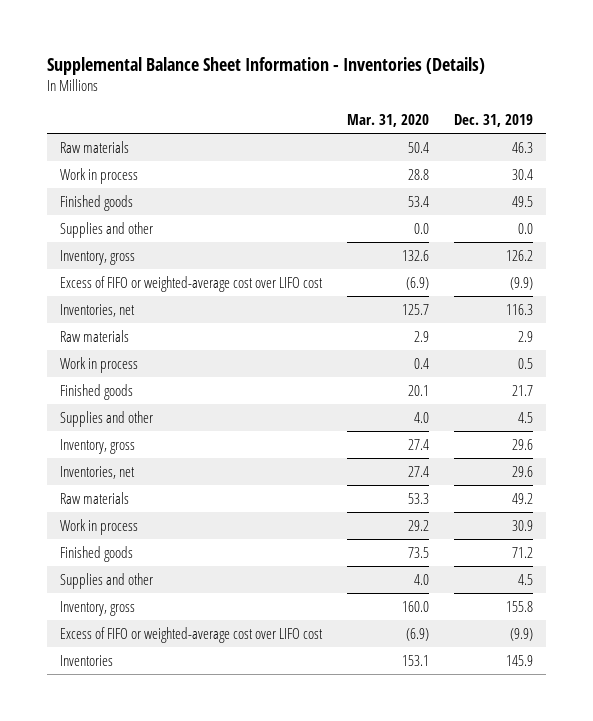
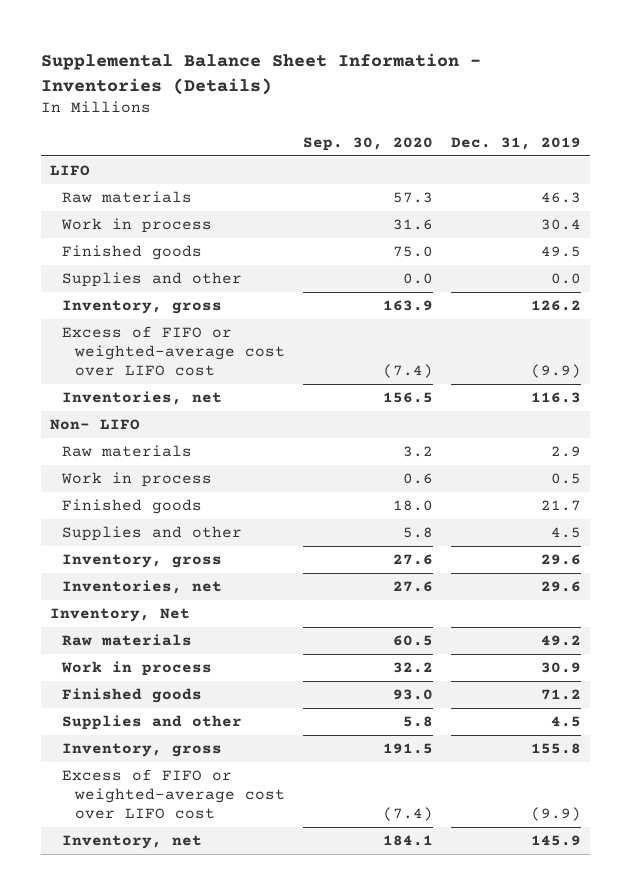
[347,114,430,128] Mar. 31, 2020 -> none
none -> [302,136,433,151] Sep. 30, 2020
none -> [50,165,91,177] LIFO
none -> [50,419,141,431] Non- LIFO
none -> [50,608,191,623] Inventory, Net
[59,654,113,666] Inventories -> [62,835,203,850] Inventory, net

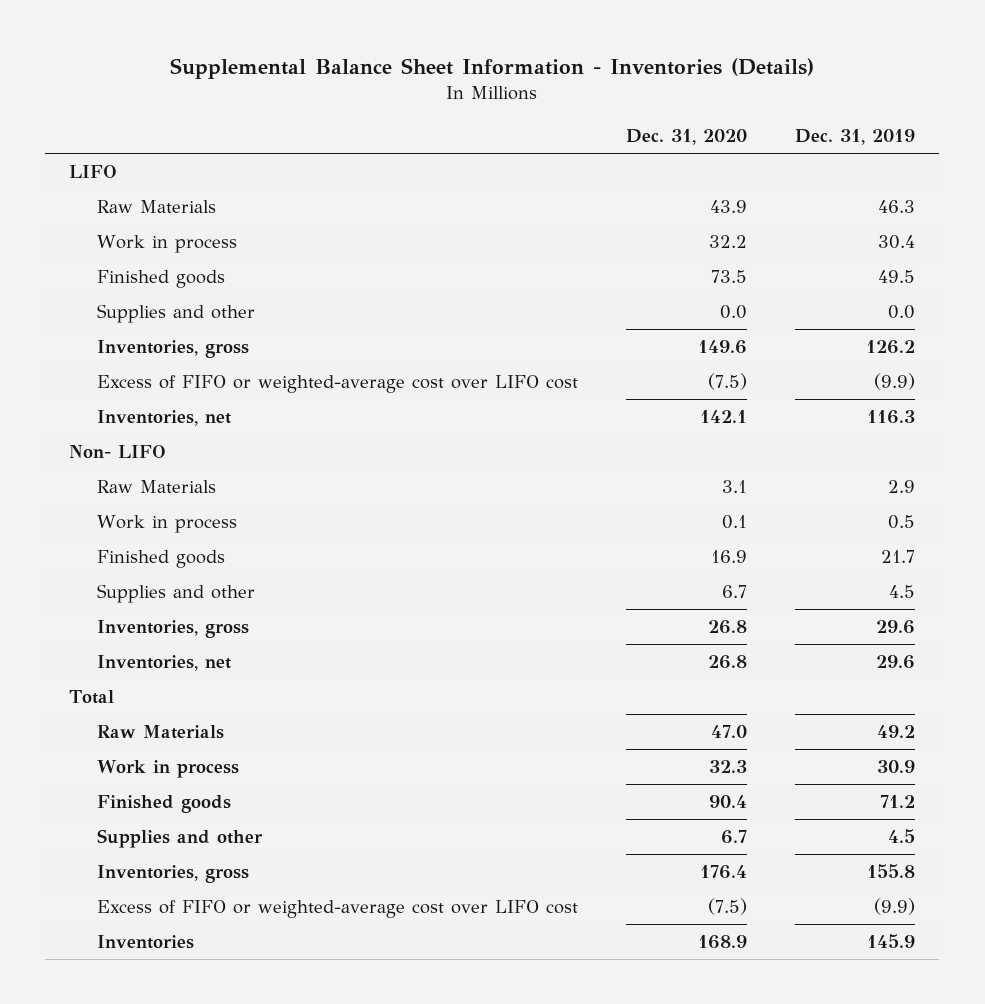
[302,136,433,151] Sep. 30, 2020 -> none
none -> [626,128,748,145] Dec. 31, 2020
[62,191,193,204] Raw materials -> [96,200,216,214] Raw Materials
[62,300,223,315] Inventory, gross -> [96,340,249,359] Inventories, gross
[62,445,193,458] Raw materials -> [96,480,216,494] Raw Materials
[62,554,223,569] Inventory, gross -> [96,620,249,639] Inventories, gross
[50,608,191,623] Inventory, Net -> [69,690,115,705] Total
[62,634,193,647] Raw materials -> [96,725,224,740] Raw Materials
[62,743,223,758] Inventory, gross -> [96,865,249,884] Inventories, gross
[62,835,203,850] Inventory, net -> [96,935,194,950] Inventories

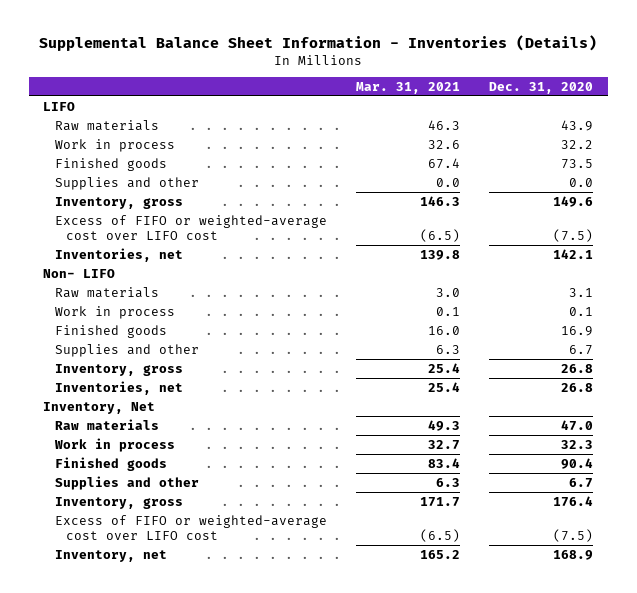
[795,128,916,145] Dec. 31, 2019 -> none
none -> [355,81,460,94] Mar. 31, 2021
[96,200,216,214] Raw Materials -> [54,119,159,131] Raw materials
[96,340,249,359] Inventories, gross -> [54,196,183,209] Inventory, gross
[96,480,216,494] Raw Materials -> [54,286,159,298] Raw materials
[96,620,249,639] Inventories, gross -> [54,363,183,376] Inventory, gross
[69,690,115,705] Total -> [43,401,156,414] Inventory, Net
[96,725,224,740] Raw Materials -> [54,418,159,430] Raw materials
[96,865,249,884] Inventories, gross -> [54,496,183,509] Inventory, gross
[96,935,194,950] Inventories -> [54,549,167,562] Inventory, net

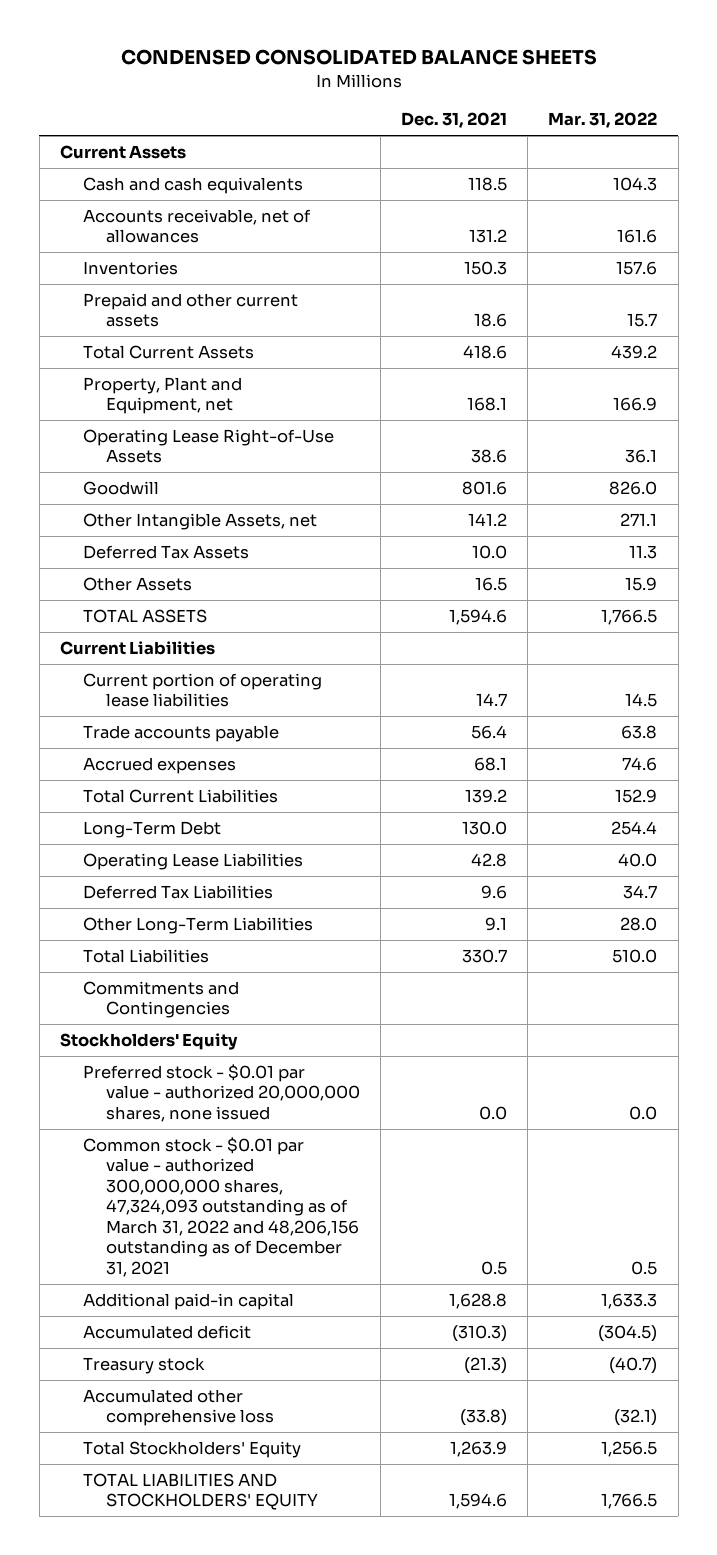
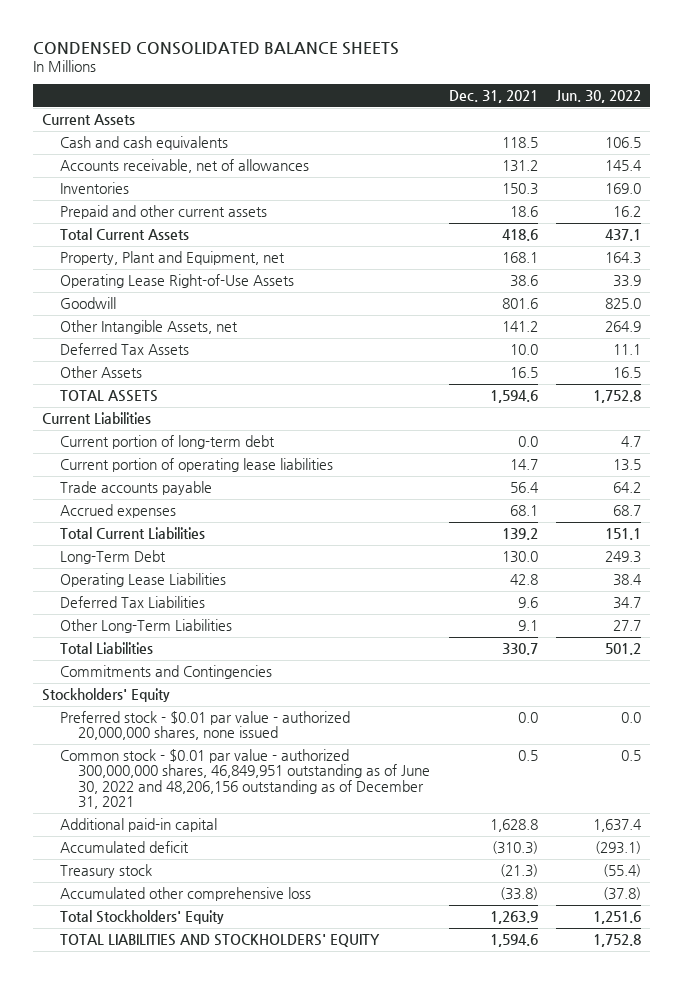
[548,112,658,129] Mar. 31, 2022 -> none
none -> [556,90,642,104] Jun. 30, 2022
none -> [60,434,276,449] Current portion of long-term debt
[82,1137,360,1277] Common stock - $0.01 par value - authorized 300,000,000 shares, 47,324,093 outstanding as of March 31, 2022 and 48,206,156 outstanding as of December 31, 2021 -> [60,748,431,810] Common stock - $0.01 par value - authorized 300,000,000 shares, 46,849,951 outstanding as of June 30, 2022 and 48,206,156 outstanding as of December 31, 2021

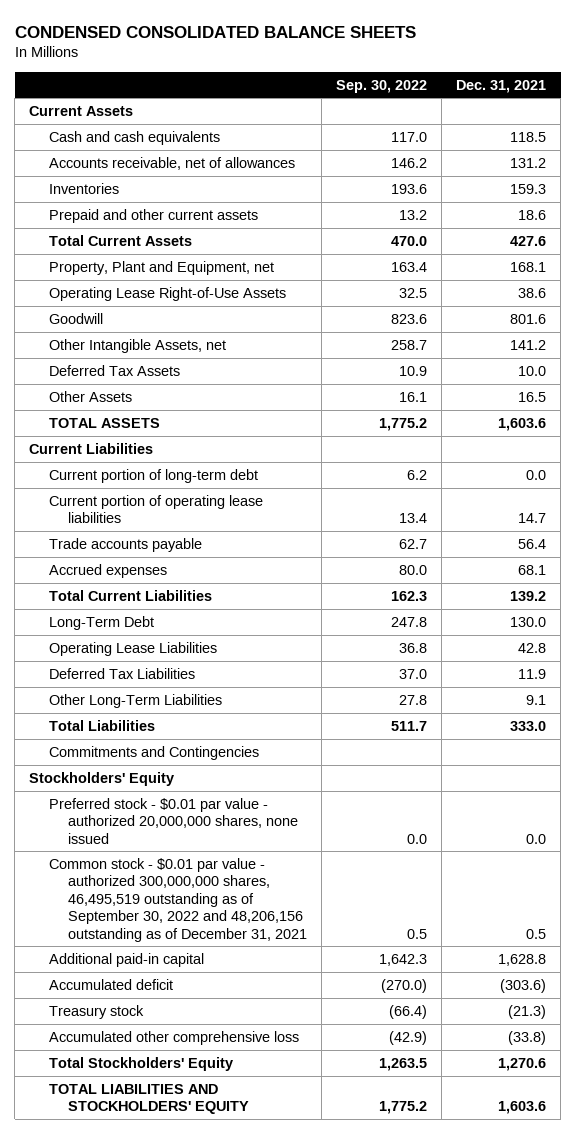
[556,90,642,104] Jun. 30, 2022 -> none
none -> [336,79,428,93] Sep. 30, 2022
[501,182,538,195] 150.3 -> [510,183,547,194] 159.3
[501,228,538,241] 418.6 -> [510,235,547,246] 427.6
[489,389,538,403] 1,594.6 -> [498,417,547,431] 1,603.6
[517,596,538,608] 9.6 -> [518,668,547,679] 11.9
[501,642,538,655] 330.7 -> [510,720,547,731] 333.0
[60,748,431,810] Common stock - $0.01 par value - authorized 300,000,000 shares, 46,849,951 outstanding as of June 30, 2022 and 48,206,156 outstanding as of December 31, 2021 -> [48,857,308,942] Common stock - $0.01 par value - authorized 300,000,000 shares, 46,495,519 outstanding as of September 30, 2022 and 48,206,156 outstanding as of December 31, 2021
[491,840,538,854] (310.3) -> [500,978,547,993] (303.6)
[489,910,538,924] 1,263.9 -> [498,1057,547,1071] 1,270.6
[489,933,538,947] 1,594.6 -> [498,1101,547,1115] 1,603.6

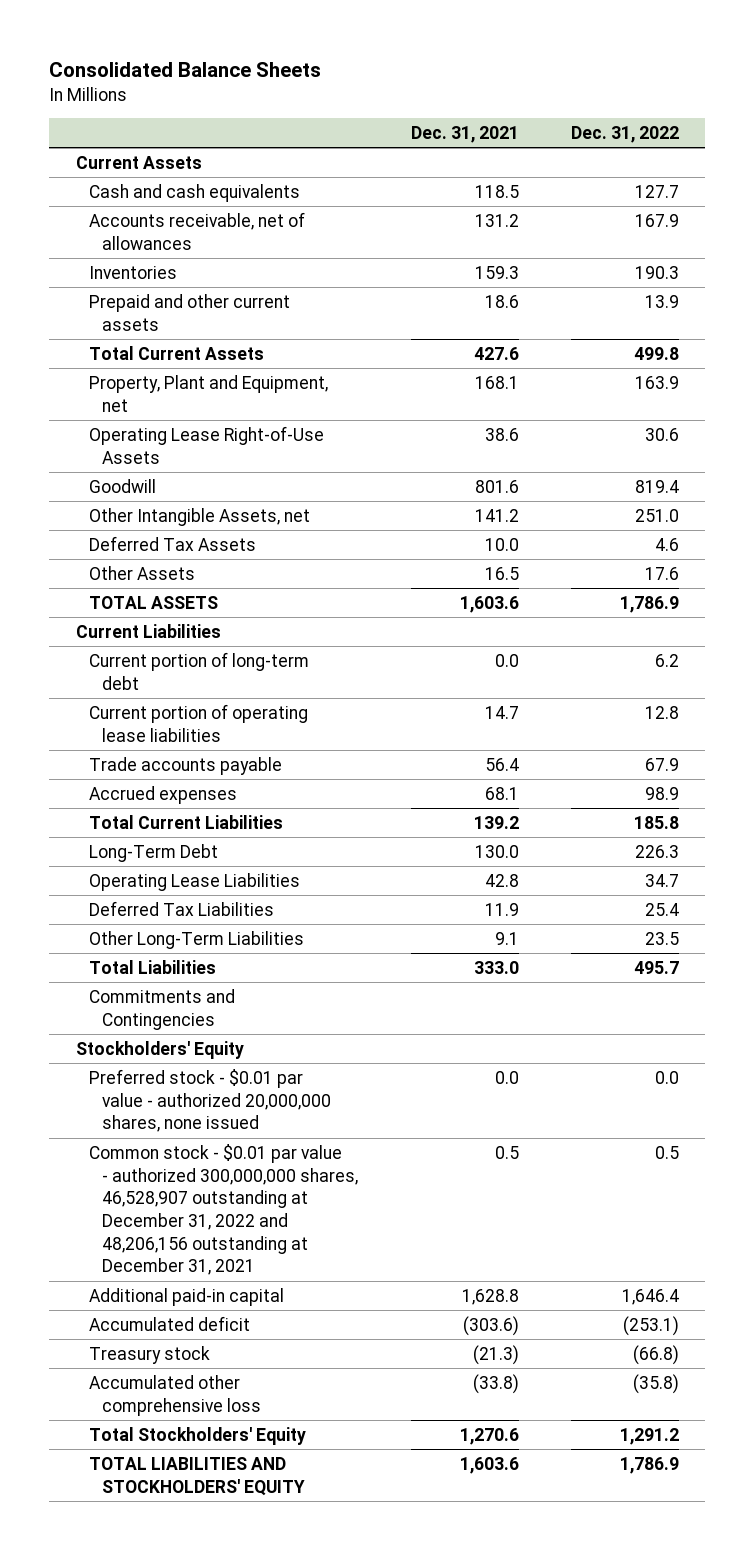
[14,25,416,38] CONDENSED CONSOLIDATED BALANCE SHEETS -> [49,61,322,77] Consolidated Balance Sheets
[336,79,428,93] Sep. 30, 2022 -> none
none -> [570,126,679,144] Dec. 31, 2022
[48,857,308,942] Common stock - $0.01 par value - authorized 300,000,000 shares, 46,495,519 outstanding as of September 30, 2022 and 48,206,156 outstanding as of December 31, 2021 -> [88,1143,359,1276] Common stock - $0.01 par value - authorized 300,000,000 shares, 46,528,907 outstanding at December 31, 2022 and 48,206,156 outstanding at December 31, 2021

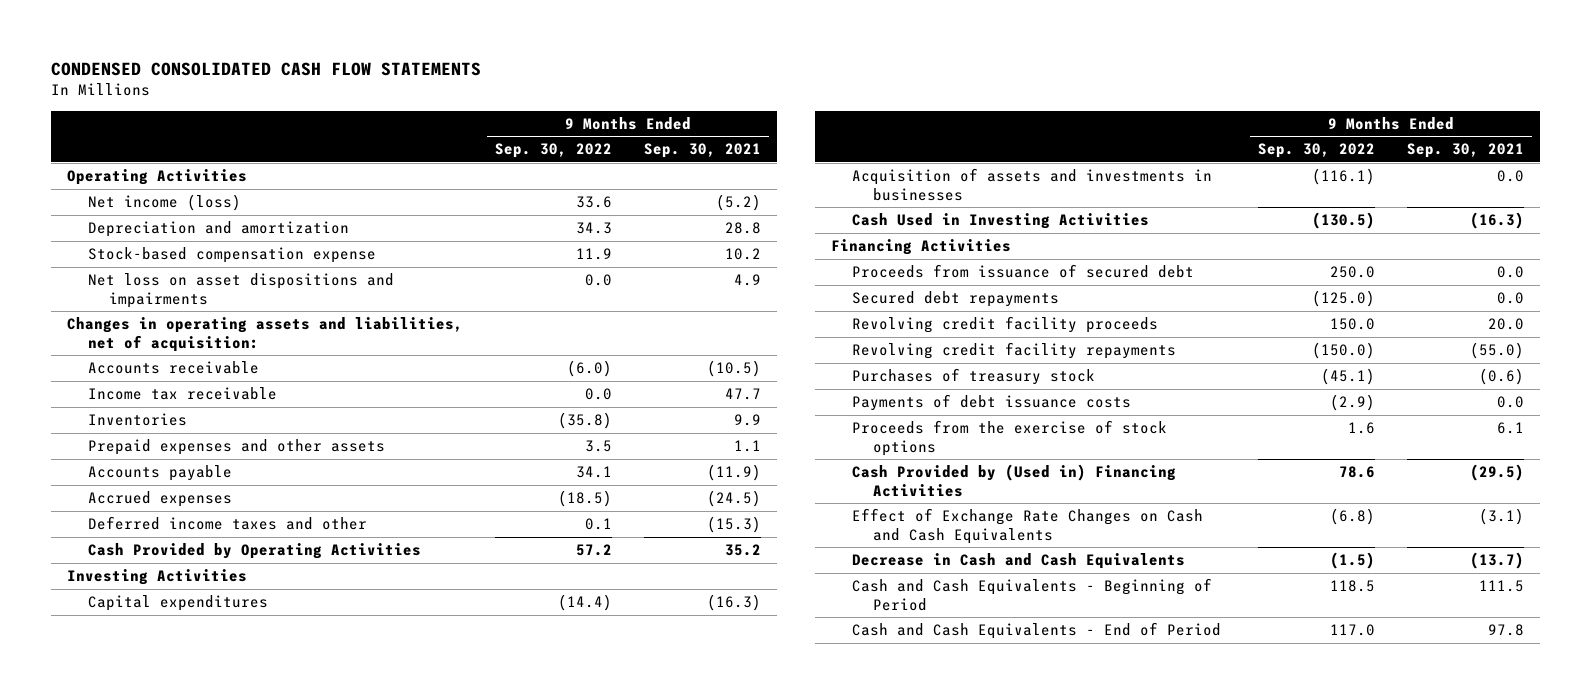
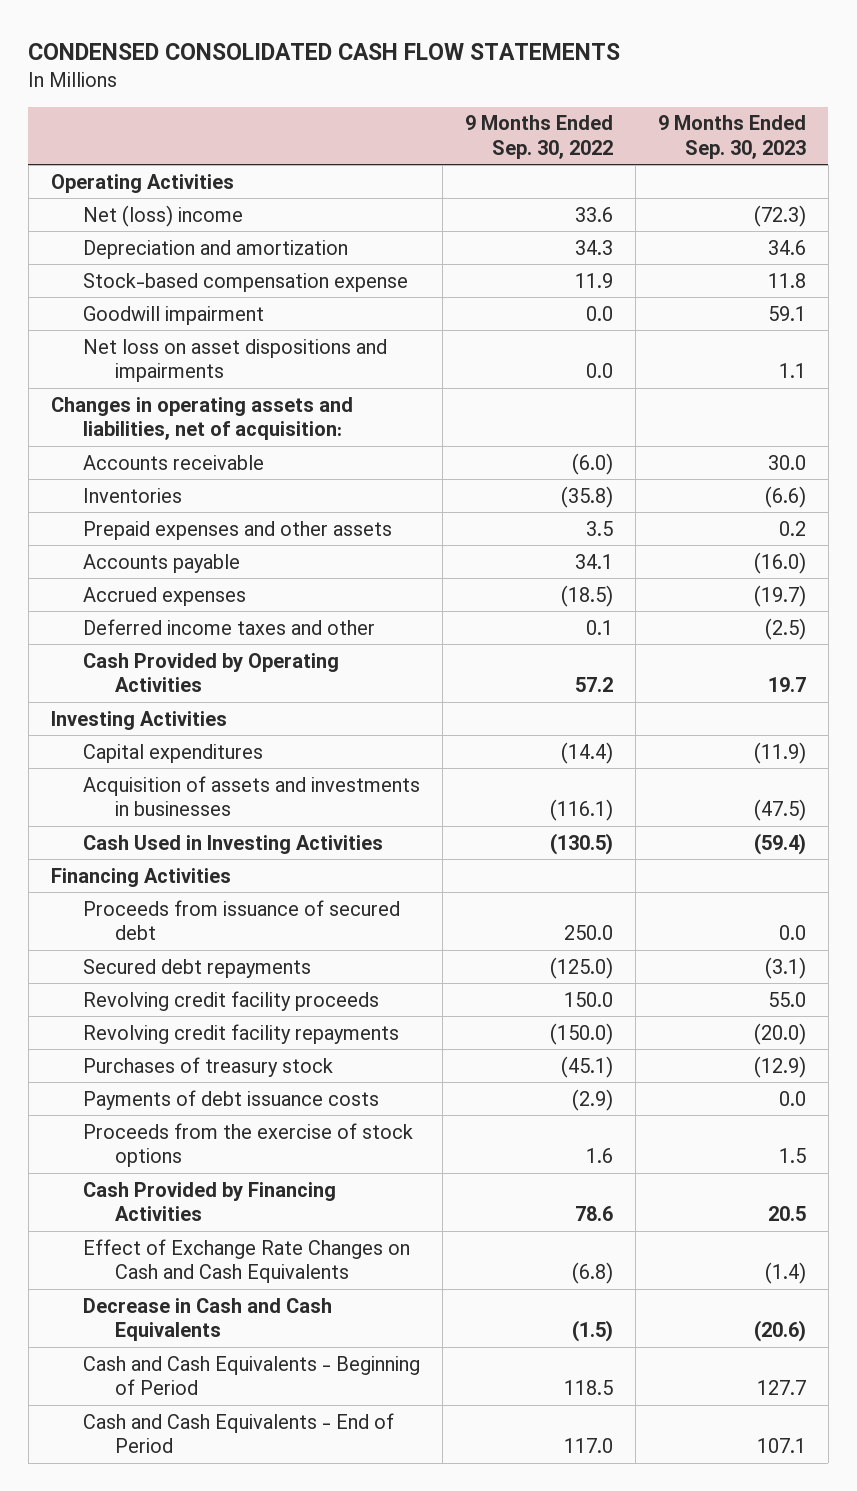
[643,143,761,159] Sep. 30, 2021 -> none
none -> [657,115,806,159] 9 Months Ended Sep. 30, 2023
[88,194,242,212] Net income (loss) -> [82,204,243,227] Net (loss) income
none -> [82,305,264,325] Goodwill impairment
[88,387,278,401] Income tax receivable -> none
[851,464,1176,497] Cash Provided by (Used in) Financing Activities -> [82,1181,336,1222] Cash Provided by Financing Activities

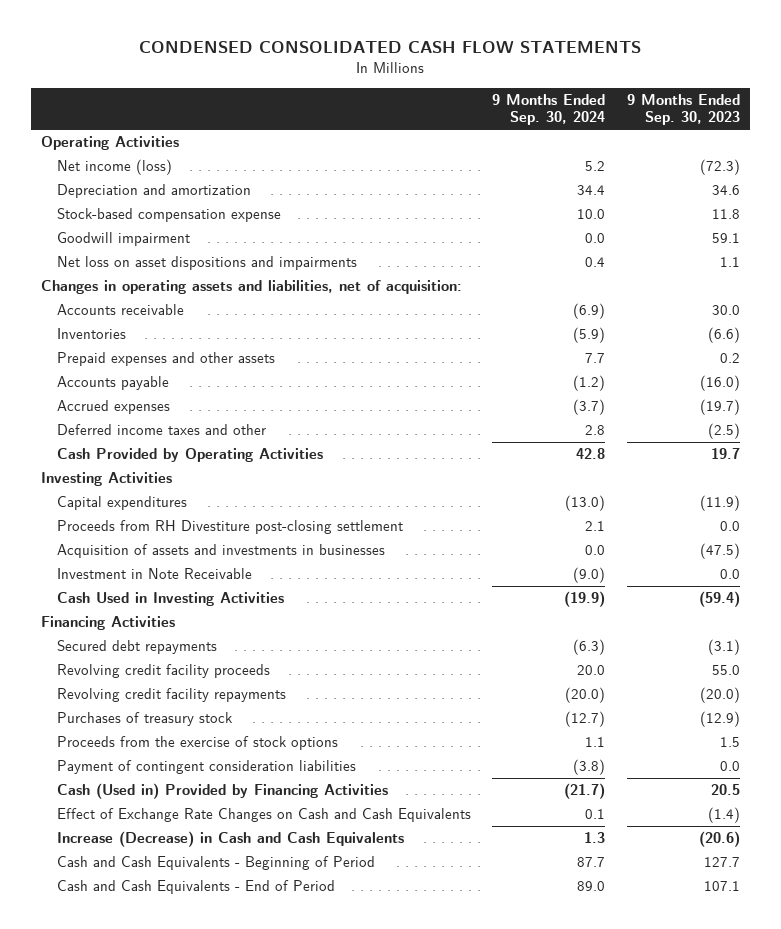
[464,115,613,159] 9 Months Ended Sep. 30, 2022 -> none
none -> [492,93,606,126] 9 Months Ended Sep. 30, 2024
[82,204,243,227] Net (loss) income -> [56,159,172,176] Net income (loss)
none -> [56,520,403,535] Proceeds from RH Divestiture post-closing settlement
none -> [56,568,252,580] Investment in Note Receivable
[82,899,400,941] Proceeds from issuance of secured debt -> none
[82,1089,379,1110] Payments of debt issuance costs -> none
none -> [56,760,356,775] Payment of contingent consideration liabilities
[82,1181,336,1222] Cash Provided by Financing Activities -> [56,783,388,800] Cash (Used in) Provided by Financing Activities
[82,1297,332,1342] Decrease in Cash and Cash Equivalents -> [56,831,404,848] Increase (Decrease) in Cash and Cash Equivalents

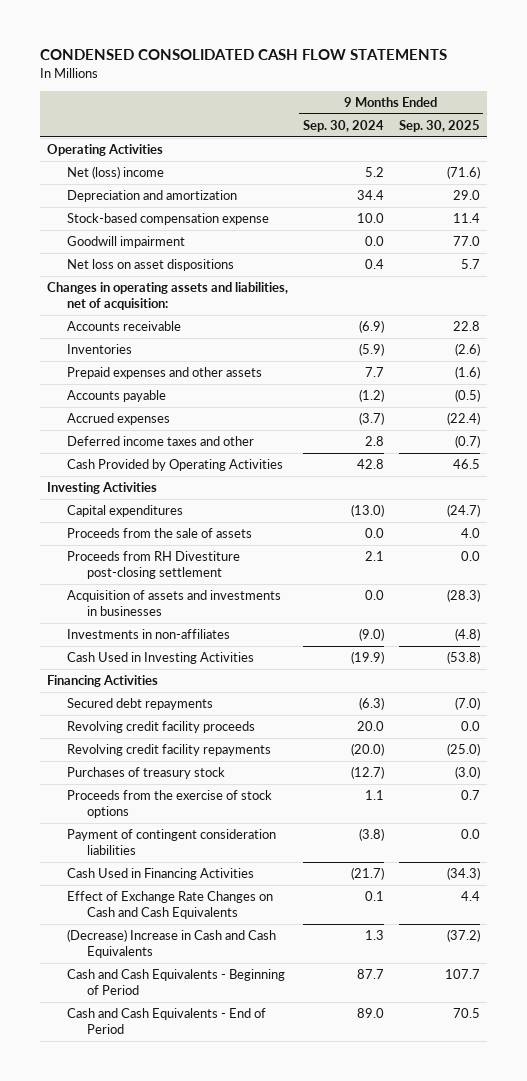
[626,93,740,126] 9 Months Ended Sep. 30, 2023 -> none
none -> [398,120,480,133] Sep. 30, 2025
[56,159,172,176] Net income (loss) -> [67,166,165,180] Net (loss) income
[56,256,357,271] Net loss on asset dispositions and impairments -> [67,259,235,272] Net loss on asset dispositions
none -> [67,528,253,539] Proceeds from the sale of assets
[56,568,252,580] Investment in Note Receivable -> none
none -> [67,629,231,640] Investments in non-affiliates
[56,783,388,800] Cash (Used in) Provided by Financing Activities -> [67,868,255,881] Cash Used in Financing Activities
[56,831,404,848] Increase (Decrease) in Cash and Cash Equivalents -> [67,929,277,958] (Decrease) Increase in Cash and Cash Equivalents

